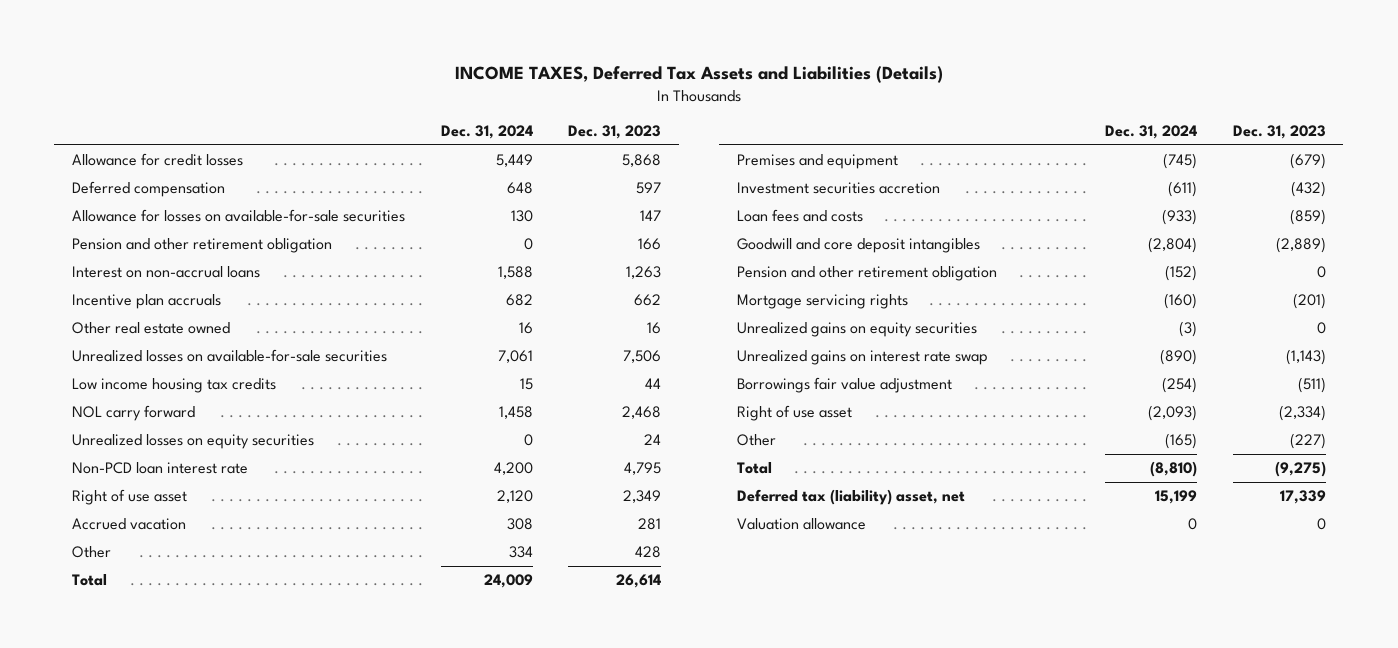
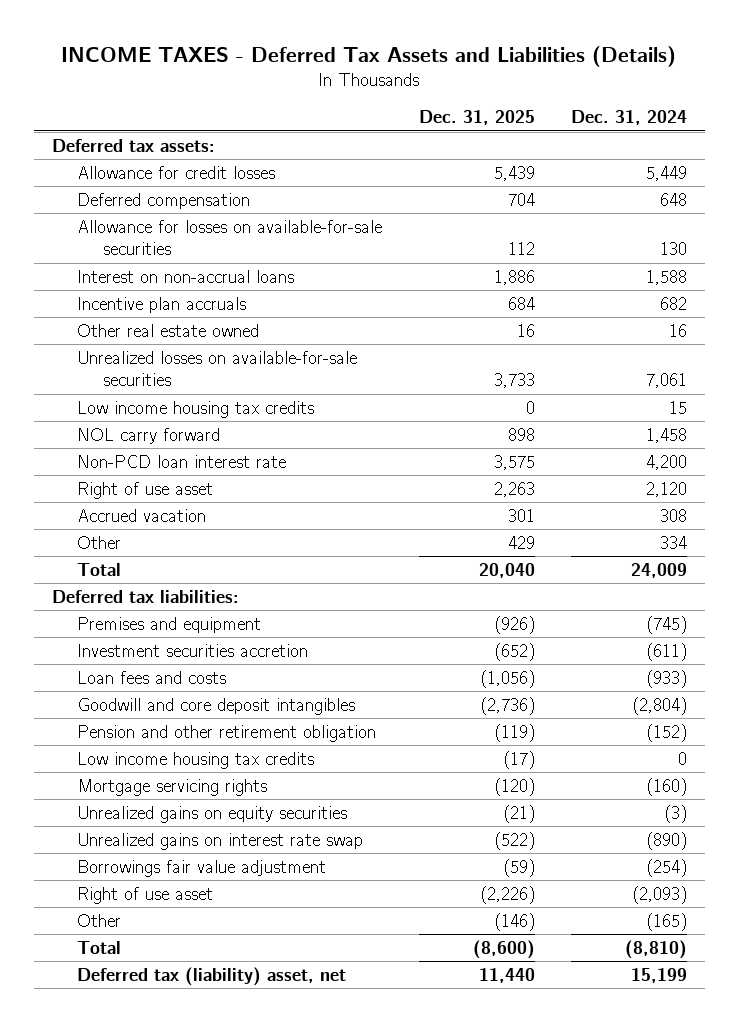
[454,66,943,84] INCOME TAXES, Deferred Tax Assets and Liabilities (Details) -> [61,45,677,67] INCOME TAXES - Deferred Tax Assets and Liabilities (Details)
[568,125,662,140] Dec. 31, 2023 -> none
none -> [418,110,535,126] Dec. 31, 2025
none -> [51,138,215,152] Deferred tax assets:
[72,238,333,254] Pension and other retirement obligation -> none
[72,434,315,450] Unrealized losses on equity securities -> none
none -> [51,589,239,603] Deferred tax liabilities:
none -> [77,751,315,769] Low income housing tax credits
[736,518,866,531] Valuation allowance -> none

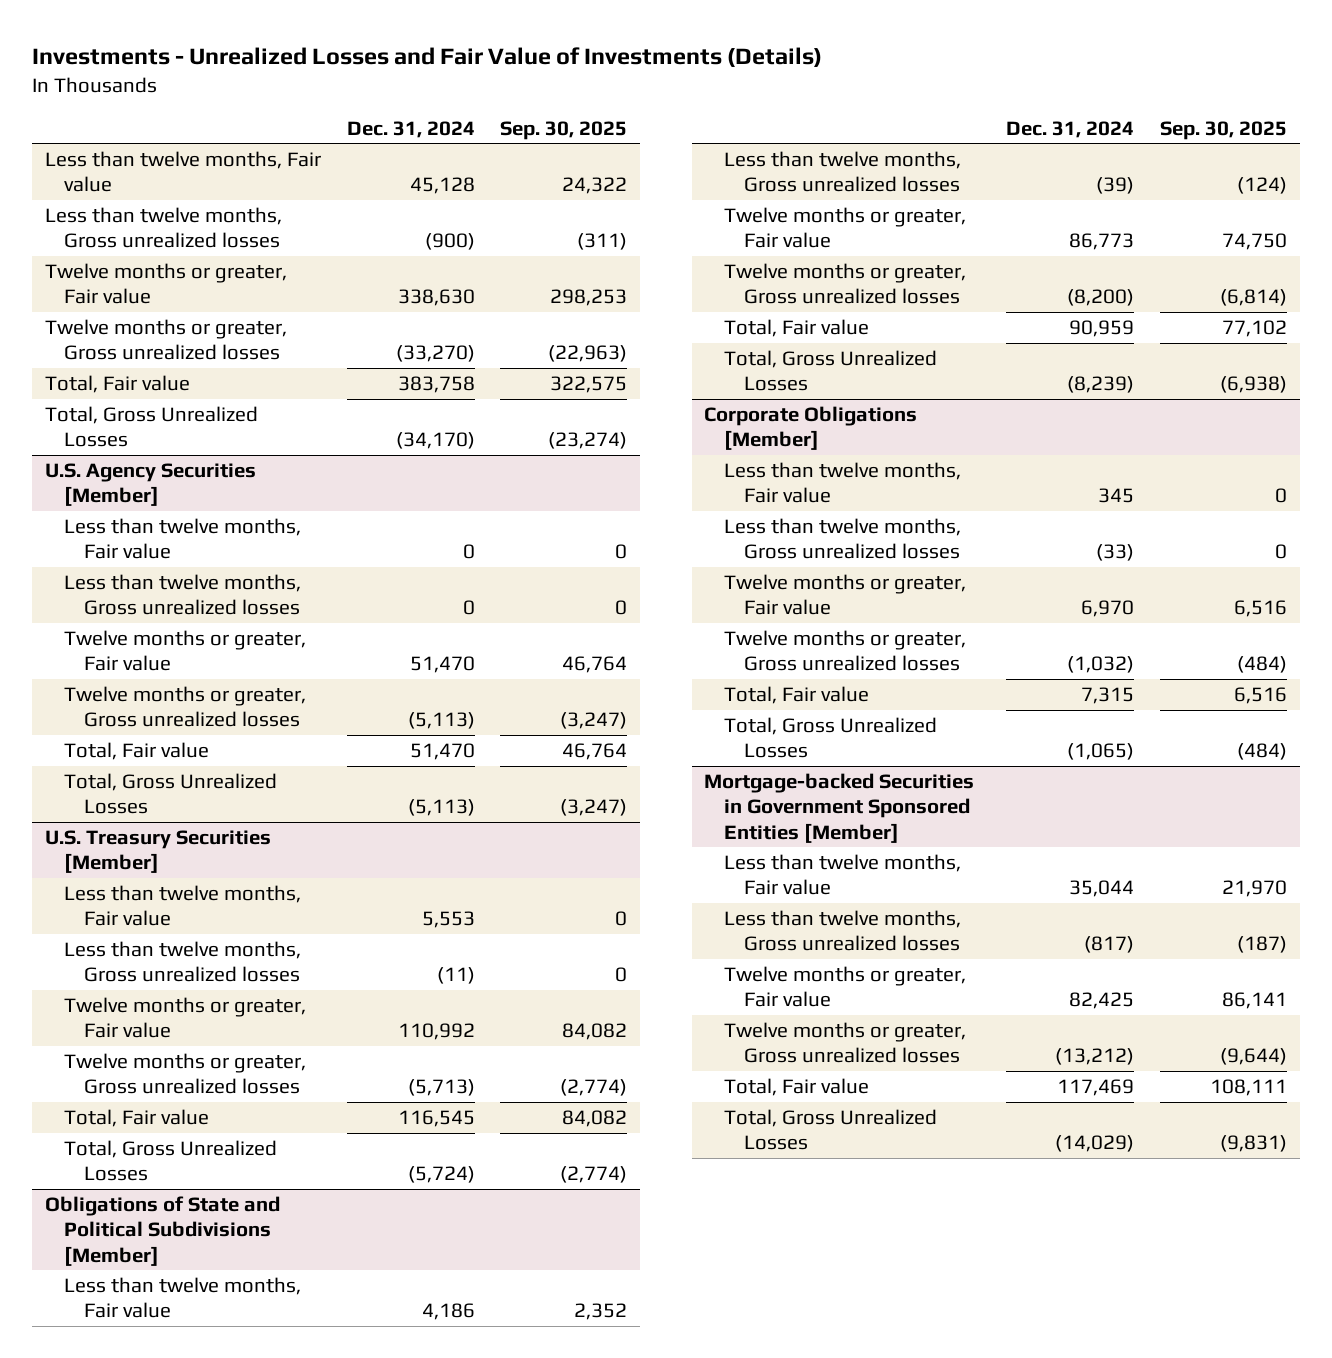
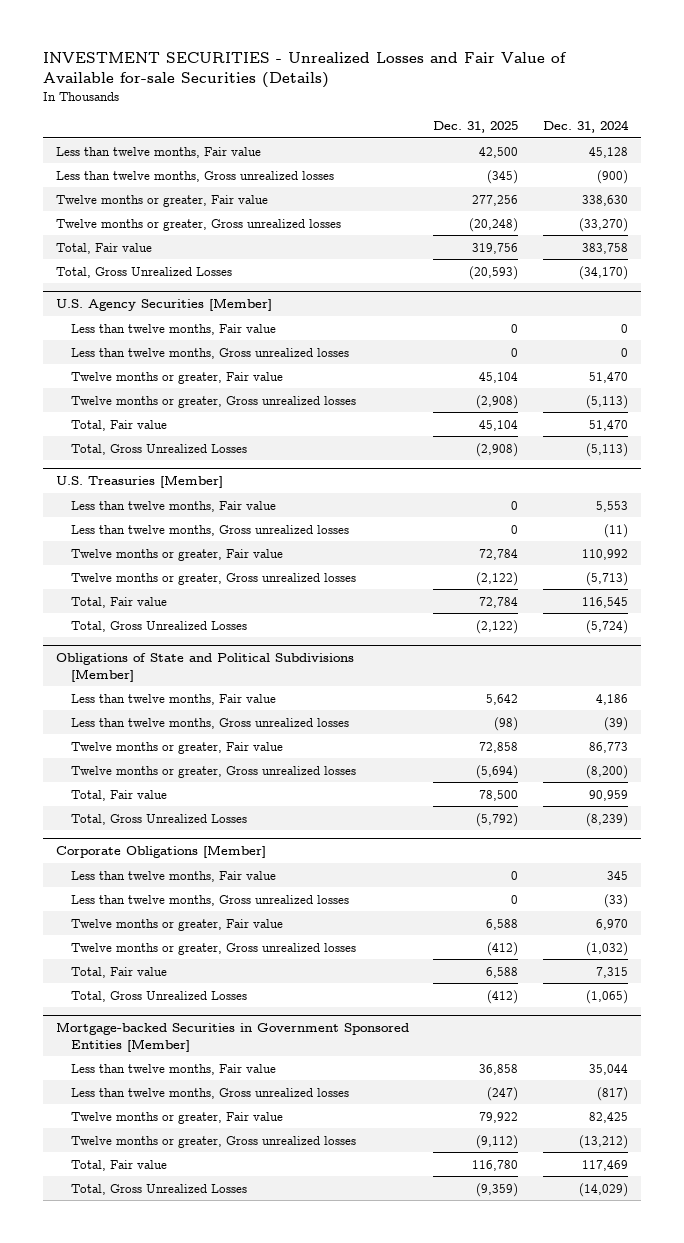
[31,46,822,67] Investments - Unrealized Losses and Fair Value of Investments (Details) -> [43,52,568,89] INVESTMENT SECURITIES - Unrealized Losses and Fair Value of Available for-sale Securities (Details)
[500,120,628,140] Sep. 30, 2025 -> none
none -> [433,121,519,134] Dec. 31, 2025
[44,830,271,874] U.S. Treasury Securities [Member] -> [55,474,223,488] U.S. Treasuries [Member]

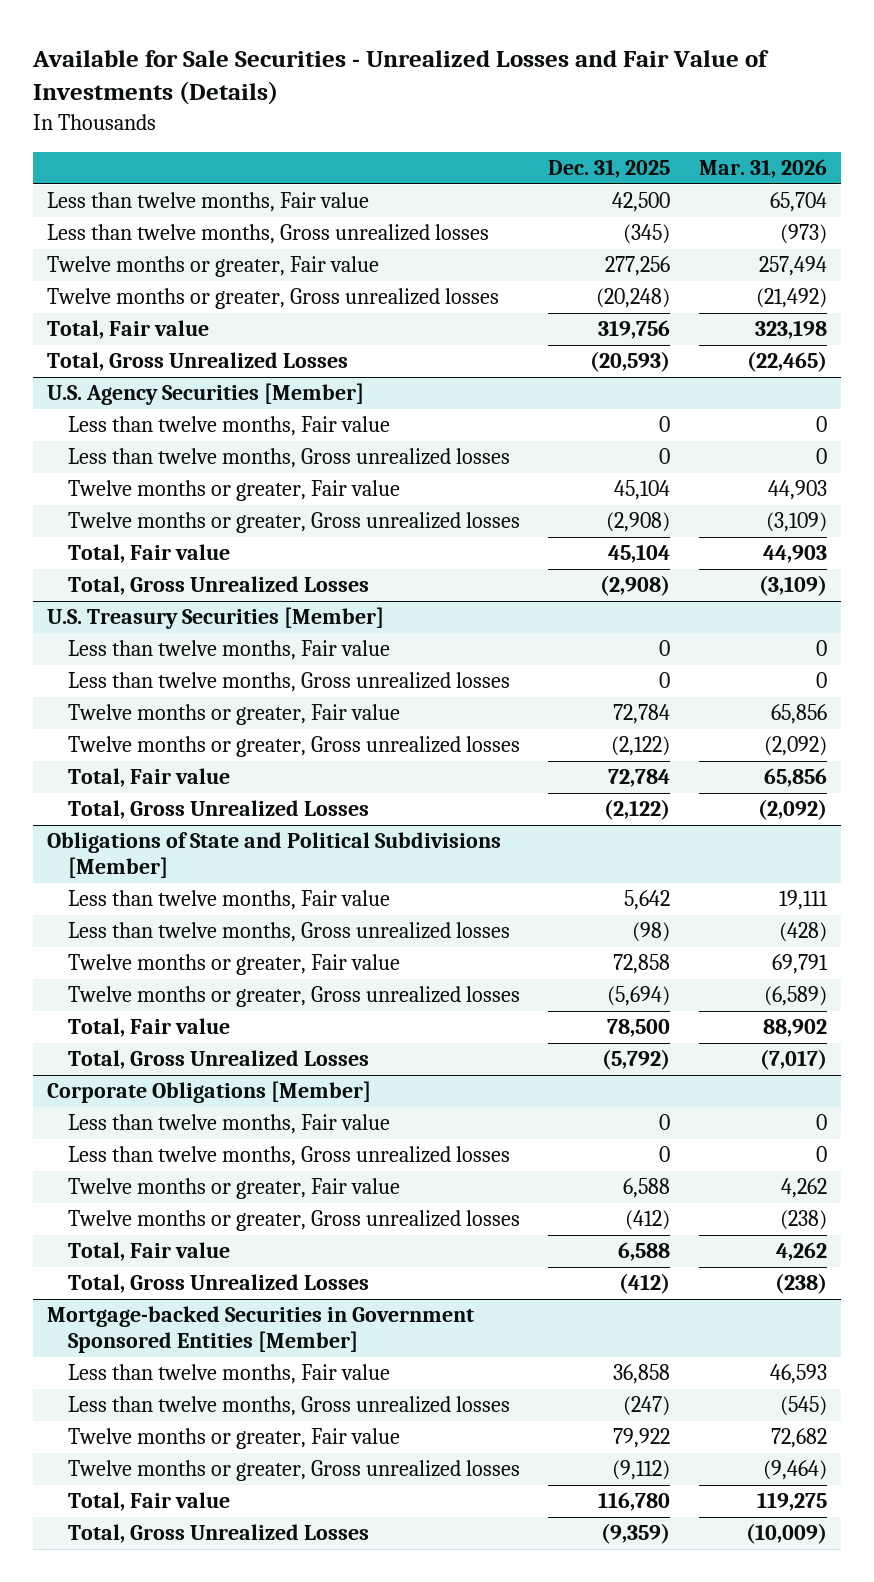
[43,52,568,89] INVESTMENT SECURITIES - Unrealized Losses and Fair Value of Available for-sale Securities (Details) -> [32,49,770,106] Available for Sale Securities - Unrealized Losses and Fair Value of Investments (Details)
[543,120,630,134] Dec. 31, 2024 -> none
none -> [699,158,828,178] Mar. 31, 2026
[55,474,223,488] U.S. Treasuries [Member] -> [47,607,385,630] U.S. Treasury Securities [Member]

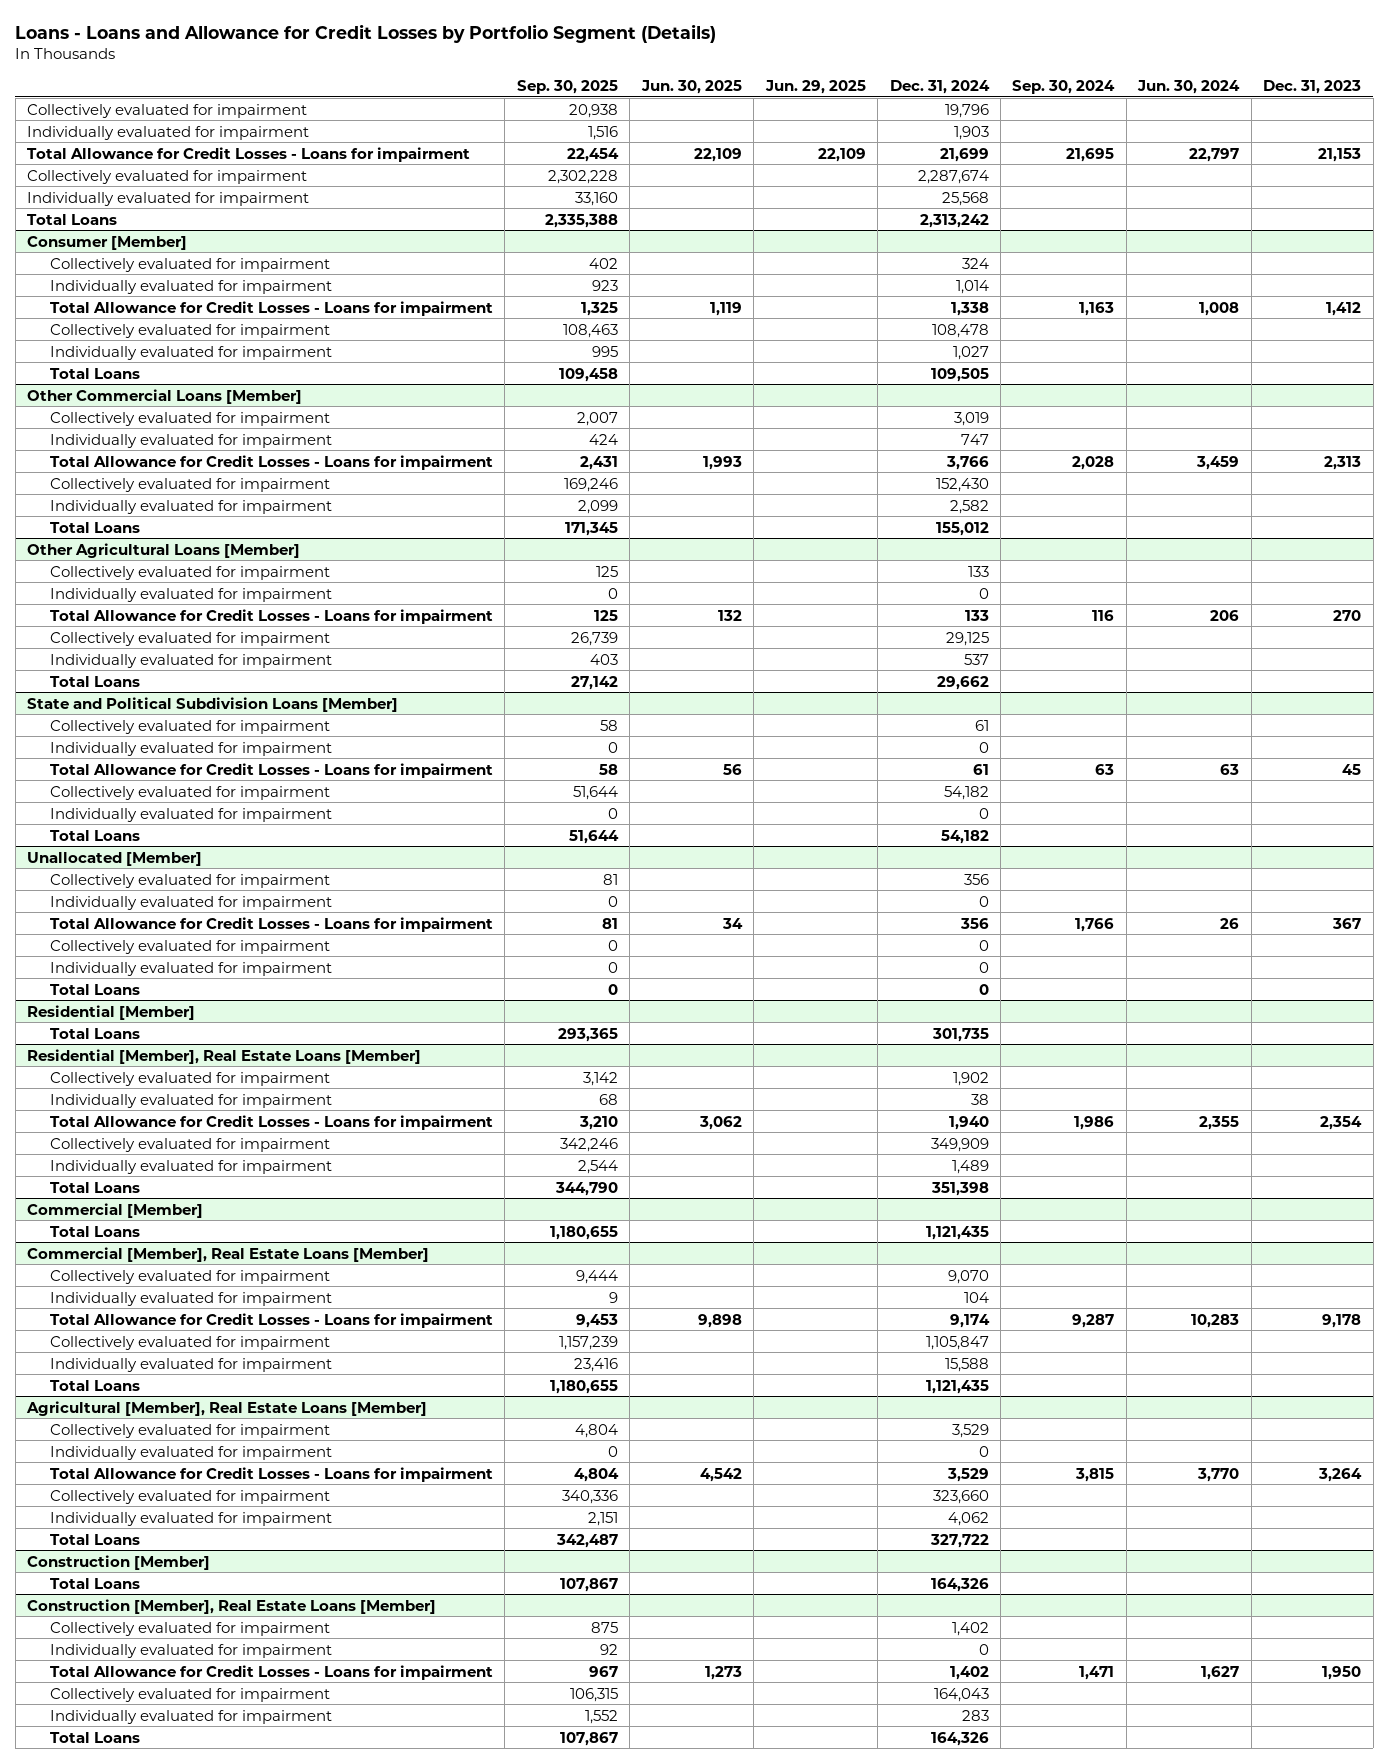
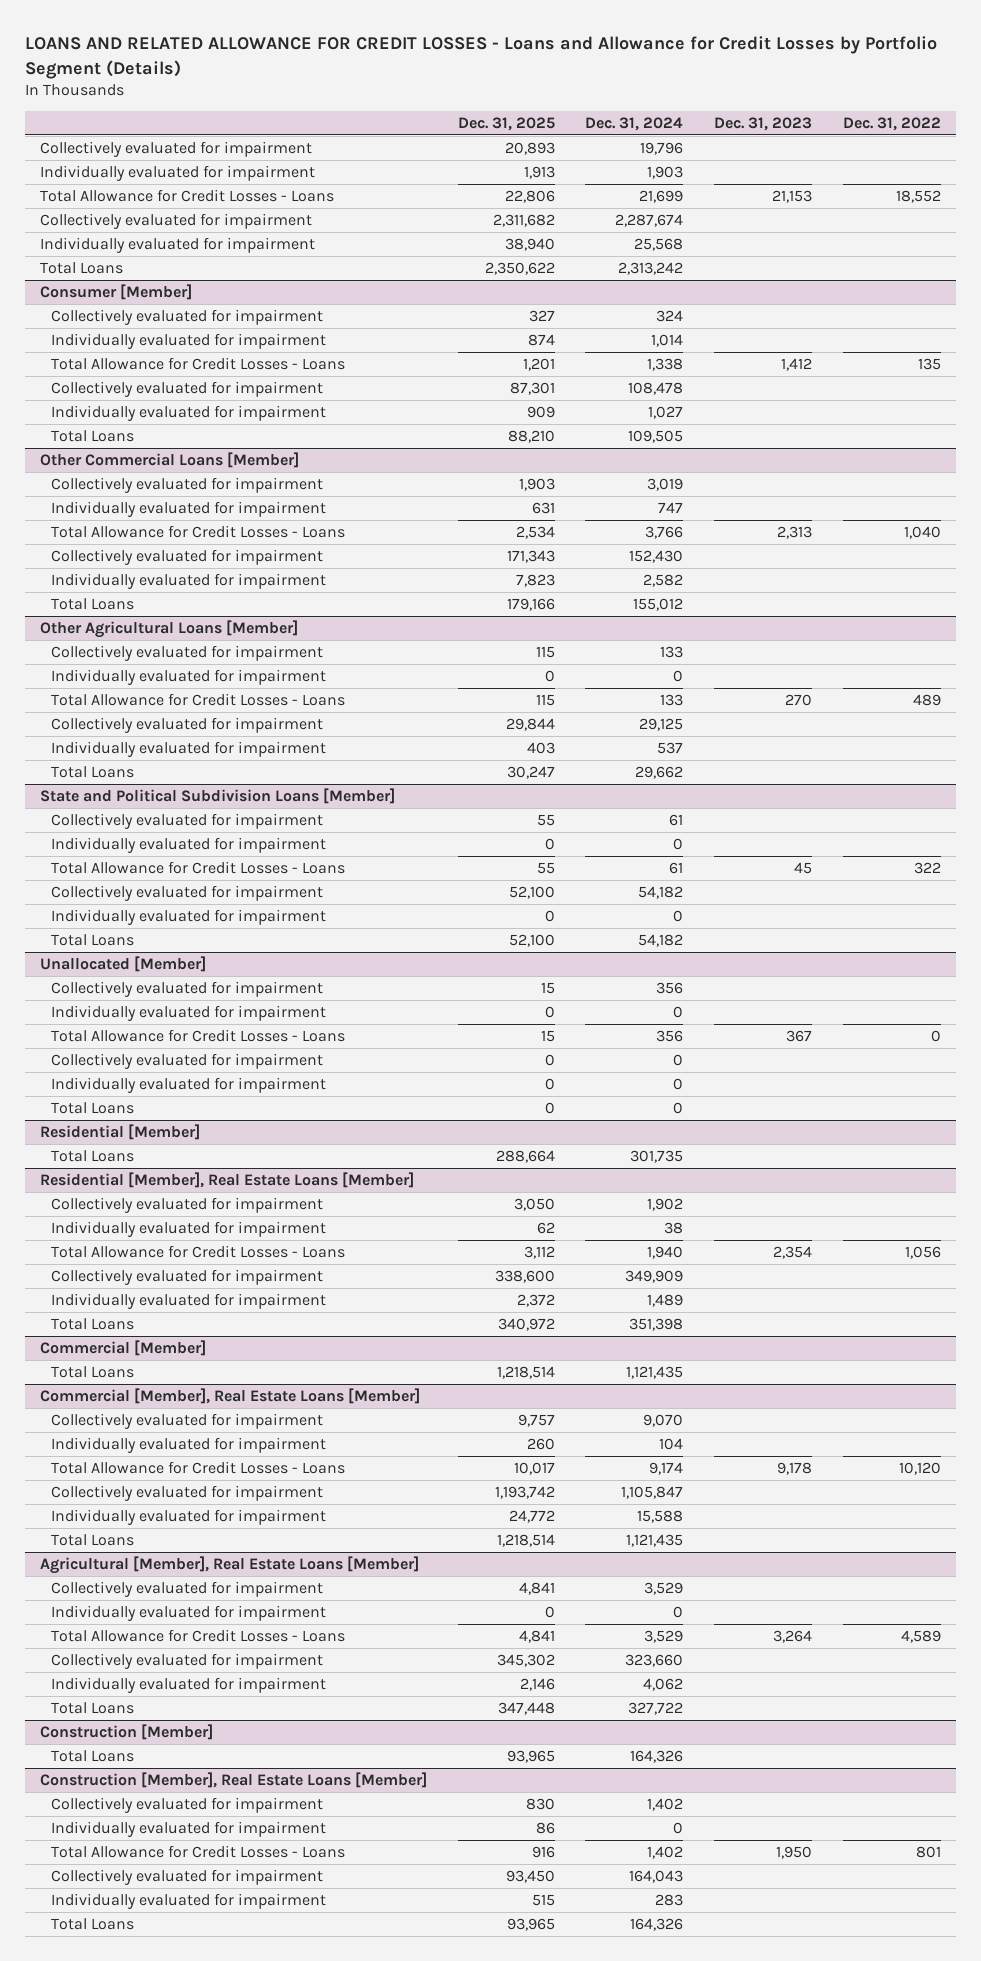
[15,23,717,43] Loans - Loans and Allowance for Credit Losses by Portfolio Segment (Details) -> [24,36,937,79] LOANS AND RELATED ALLOWANCE FOR CREDIT LOSSES - Loans and Allowance for Credit Losses by Portfolio Segment (Details)
[516,80,618,95] Sep. 30, 2025 -> none
[640,80,742,95] Jun. 30, 2025 -> none
[764,80,866,95] Jun. 29, 2025 -> none
[1012,80,1116,95] Sep. 30, 2024 -> none
[1137,80,1241,95] Jun. 30, 2024 -> none
none -> [457,117,555,132] Dec. 31, 2025
none -> [842,117,941,132] Dec. 31, 2022
[27,146,471,162] Total Allowance for Credit Losses - Loans for impairment -> [40,188,335,202] Total Allowance for Credit Losses - Loans
[49,300,493,316] Total Allowance for Credit Losses - Loans for impairment -> [51,356,346,370] Total Allowance for Credit Losses - Loans
[49,454,493,470] Total Allowance for Credit Losses - Loans for impairment -> [51,524,346,538] Total Allowance for Credit Losses - Loans
[49,608,493,624] Total Allowance for Credit Losses - Loans for impairment -> [51,692,346,706] Total Allowance for Credit Losses - Loans
[49,762,493,778] Total Allowance for Credit Losses - Loans for impairment -> [51,860,346,874] Total Allowance for Credit Losses - Loans
[49,916,493,932] Total Allowance for Credit Losses - Loans for impairment -> [51,1028,346,1042] Total Allowance for Credit Losses - Loans
[49,1114,493,1130] Total Allowance for Credit Losses - Loans for impairment -> [51,1244,346,1258] Total Allowance for Credit Losses - Loans
[49,1312,493,1328] Total Allowance for Credit Losses - Loans for impairment -> [51,1460,346,1474] Total Allowance for Credit Losses - Loans
[49,1466,493,1482] Total Allowance for Credit Losses - Loans for impairment -> [51,1628,346,1642] Total Allowance for Credit Losses - Loans
[49,1664,493,1680] Total Allowance for Credit Losses - Loans for impairment -> [51,1844,346,1858] Total Allowance for Credit Losses - Loans

